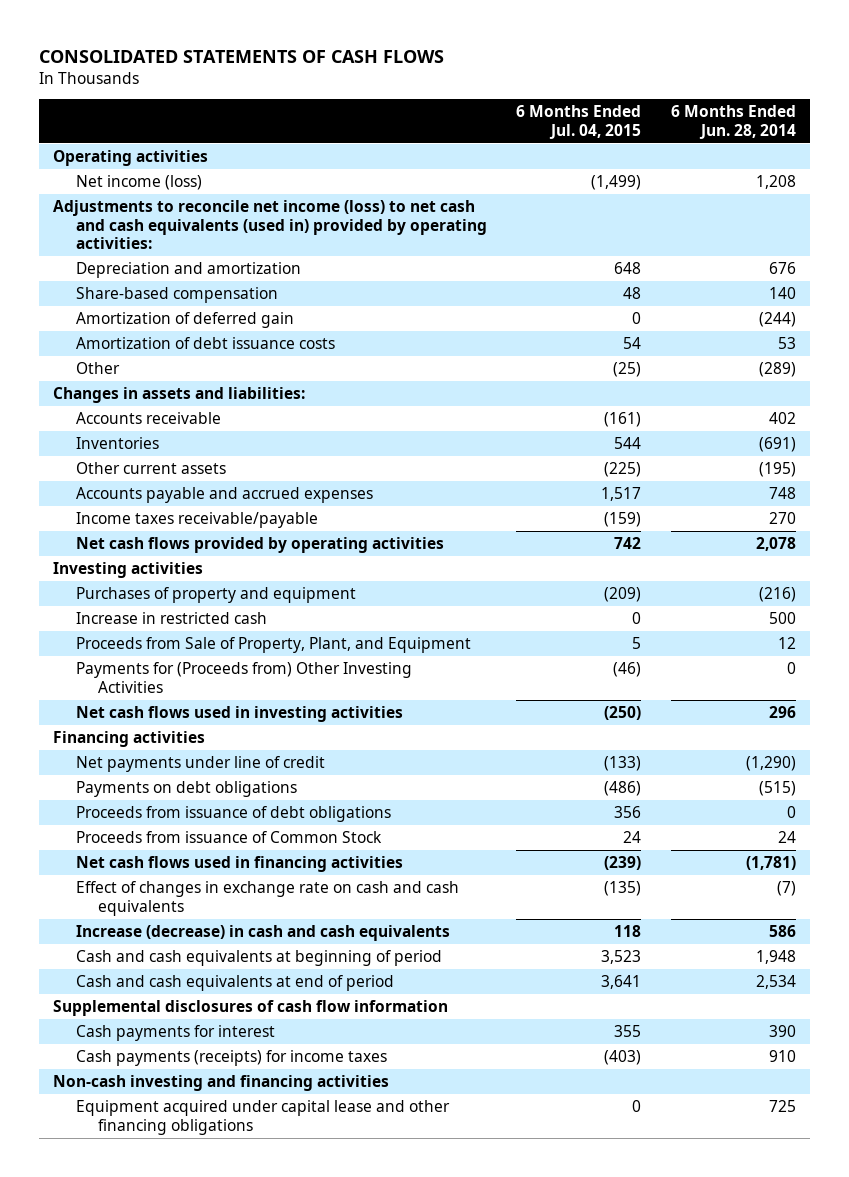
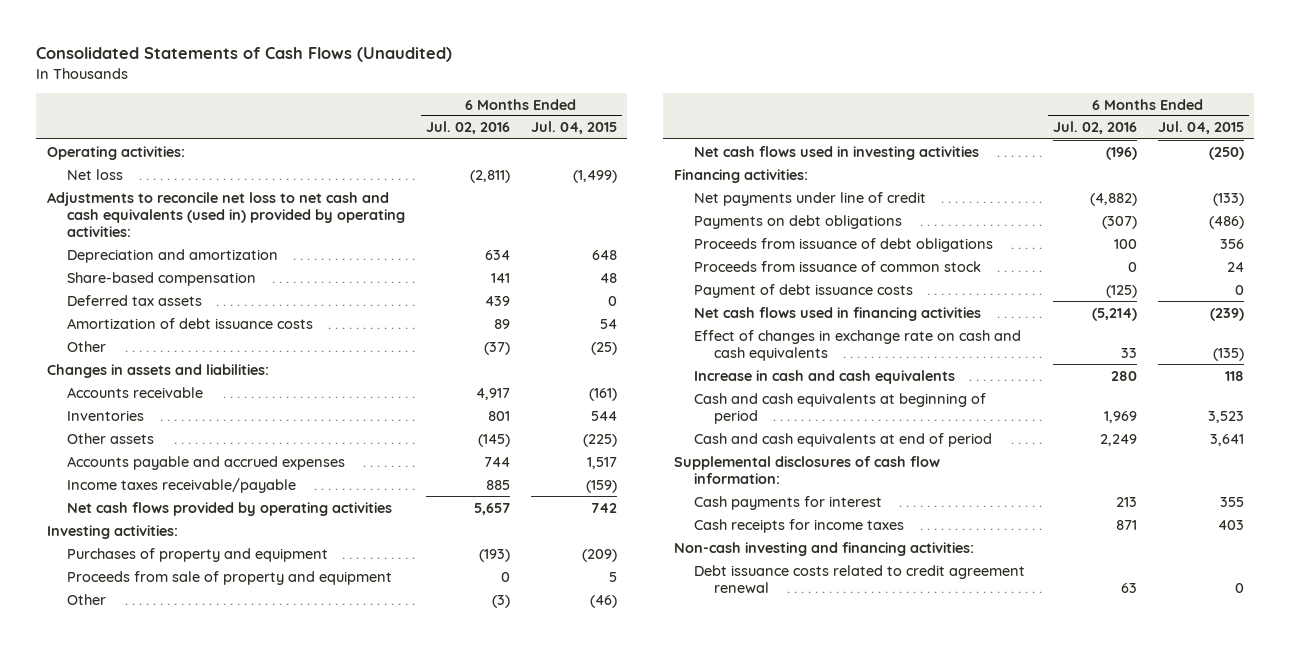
[38,49,444,63] CONSOLIDATED STATEMENTS OF CASH FLOWS -> [36,46,453,62] Consolidated Statements of Cash Flows (Unaudited)
[670,105,796,139] 6 Months Ended Jun. 28, 2014 -> none
none -> [425,121,510,135] Jul. 02, 2016
[53,150,209,167] Operating activities -> [46,145,185,160] Operating activities:
[75,175,202,191] Net income (loss) -> [67,168,124,180] Net loss
[53,200,487,250] Adjustments to reconcile net income (loss) to net cash and cash equivalents (used in) provided by operating activities: -> [46,191,406,237] Adjustments to reconcile net loss to net cash and cash equivalents (used in) provided by operating activities:
[75,312,294,329] Amortization of deferred gain -> none
none -> [67,294,203,306] Deferred tax assets
[75,462,226,475] Other current assets -> [67,432,155,444] Other assets
[53,562,204,579] Investing activities -> [46,524,178,539] Investing activities:
[75,612,267,625] Increase in restricted cash -> none
[75,662,412,693] Payments for (Proceeds from) Other Investing Activities -> none
[75,637,471,654] Proceeds from Sale of Property, Plant, and Equipment -> [67,570,393,585] Proceeds from sale of property and equipment
none -> [67,593,107,605] Other
[53,731,206,748] Financing activities -> [673,168,808,183] Financing activities:
[75,831,382,844] Proceeds from issuance of Common Stock -> [693,260,981,272] Proceeds from issuance of common stock
none -> [693,283,913,298] Payment of debt issuance costs
[75,925,450,942] Increase (decrease) in cash and cash equivalents -> [693,369,955,384] Increase in cash and cash equivalents
[53,1000,449,1017] Supplemental disclosures of cash flow information -> [673,455,940,484] Supplemental disclosures of cash flow information:
[75,1100,450,1135] Equipment acquired under capital lease and other financing obligations -> none
[75,1050,387,1067] Cash payments (receipts) for income taxes -> [693,518,904,533] Cash receipts for income taxes
[604,1050,642,1066] (403) -> [1217,519,1244,530] 403
[53,1075,390,1092] Non-cash investing and financing activities -> [673,541,974,556] Non-cash investing and financing activities:
none -> [693,564,1025,593] Debt issuance costs related to credit agreement renewal

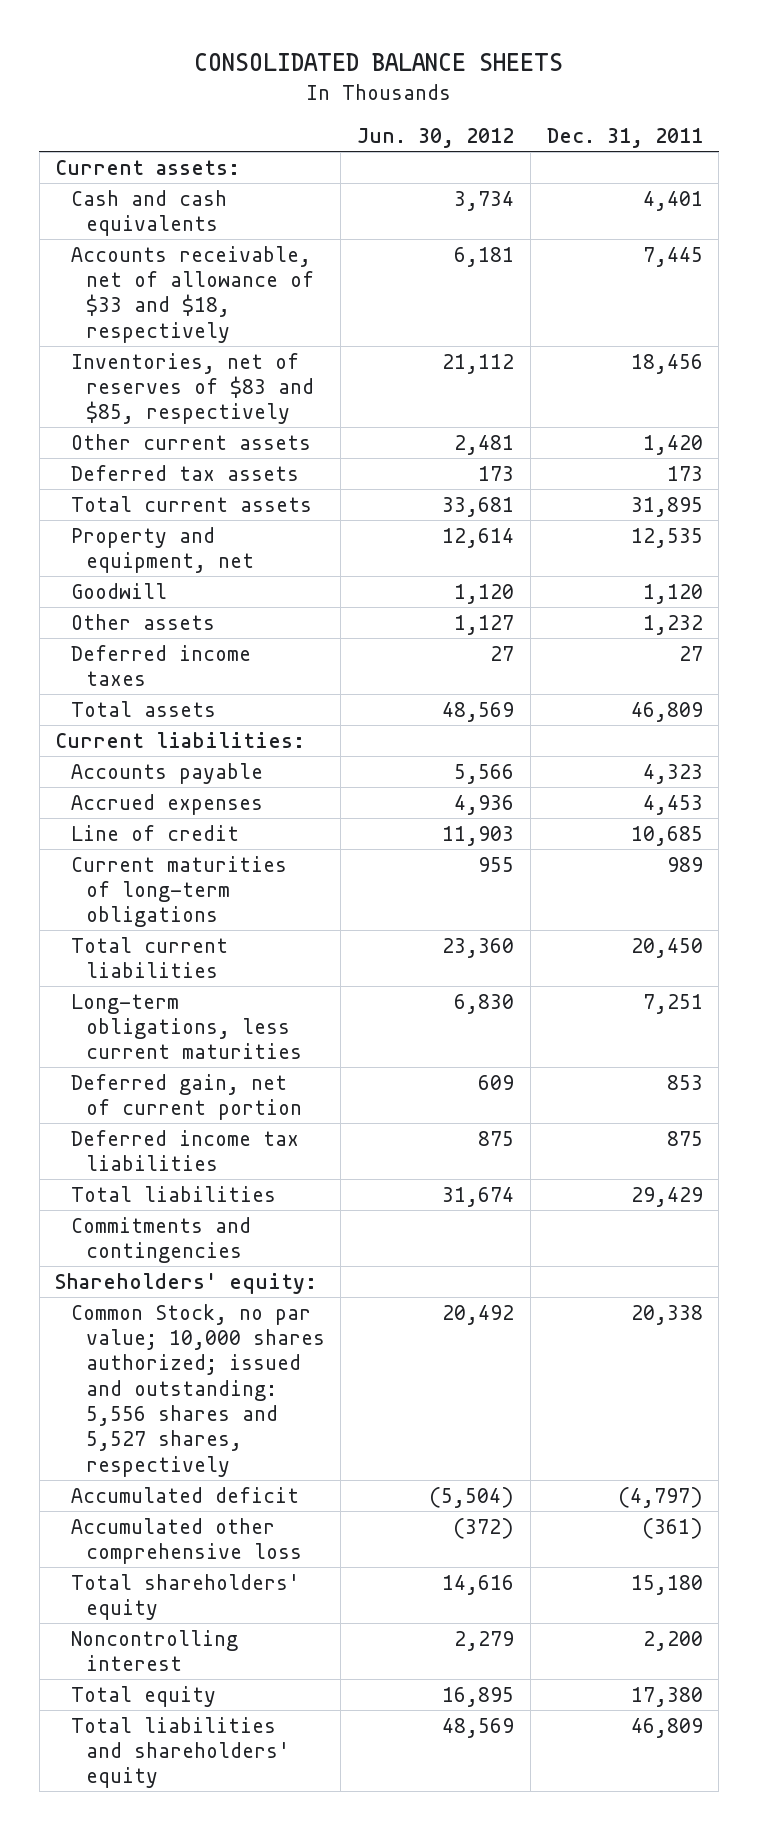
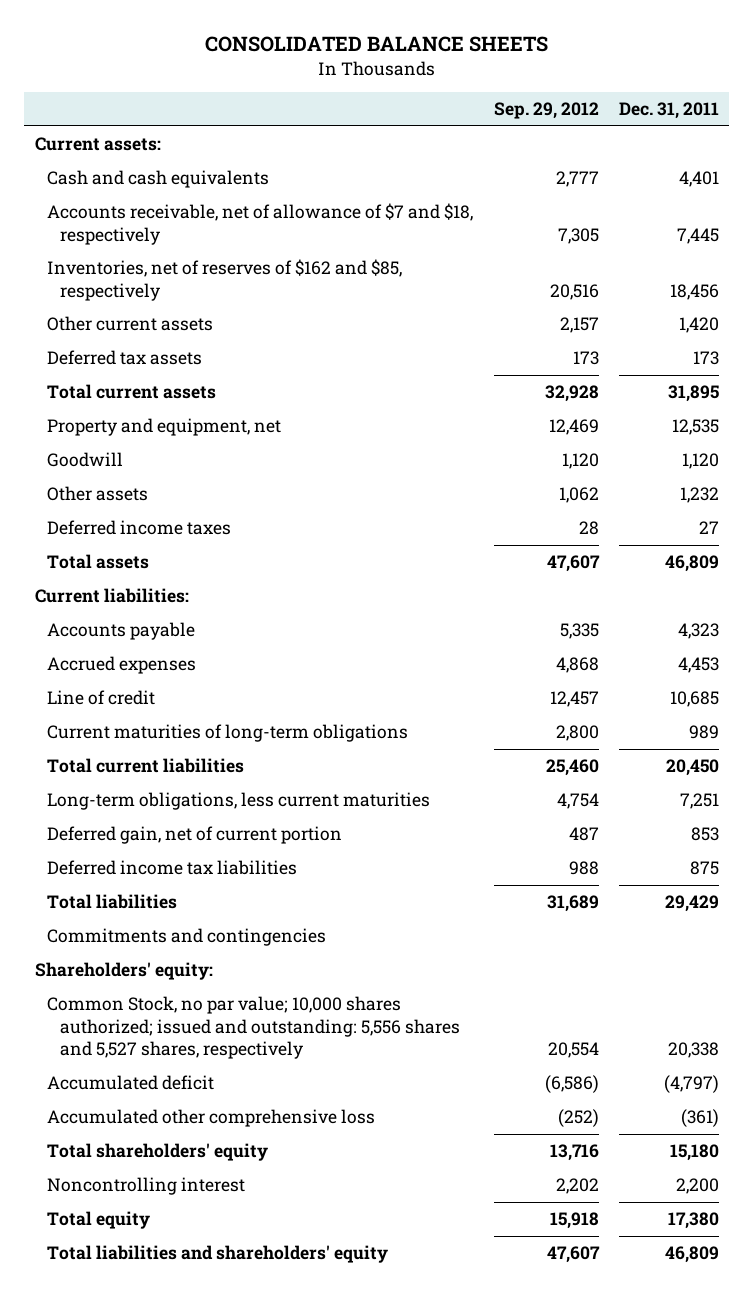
[357,127,515,148] Jun. 30, 2012 -> none
none -> [493,102,599,120] Sep. 29, 2012
[70,245,314,343] Accounts receivable, net of allowance of $33 and $18, respectively -> [47,203,474,245] Accounts receivable, net of allowance of $7 and $18, respectively
[70,352,314,425] Inventories, net of reserves of $83 and $85, respectively -> [47,259,403,301] Inventories, net of reserves of $162 and $85, respectively

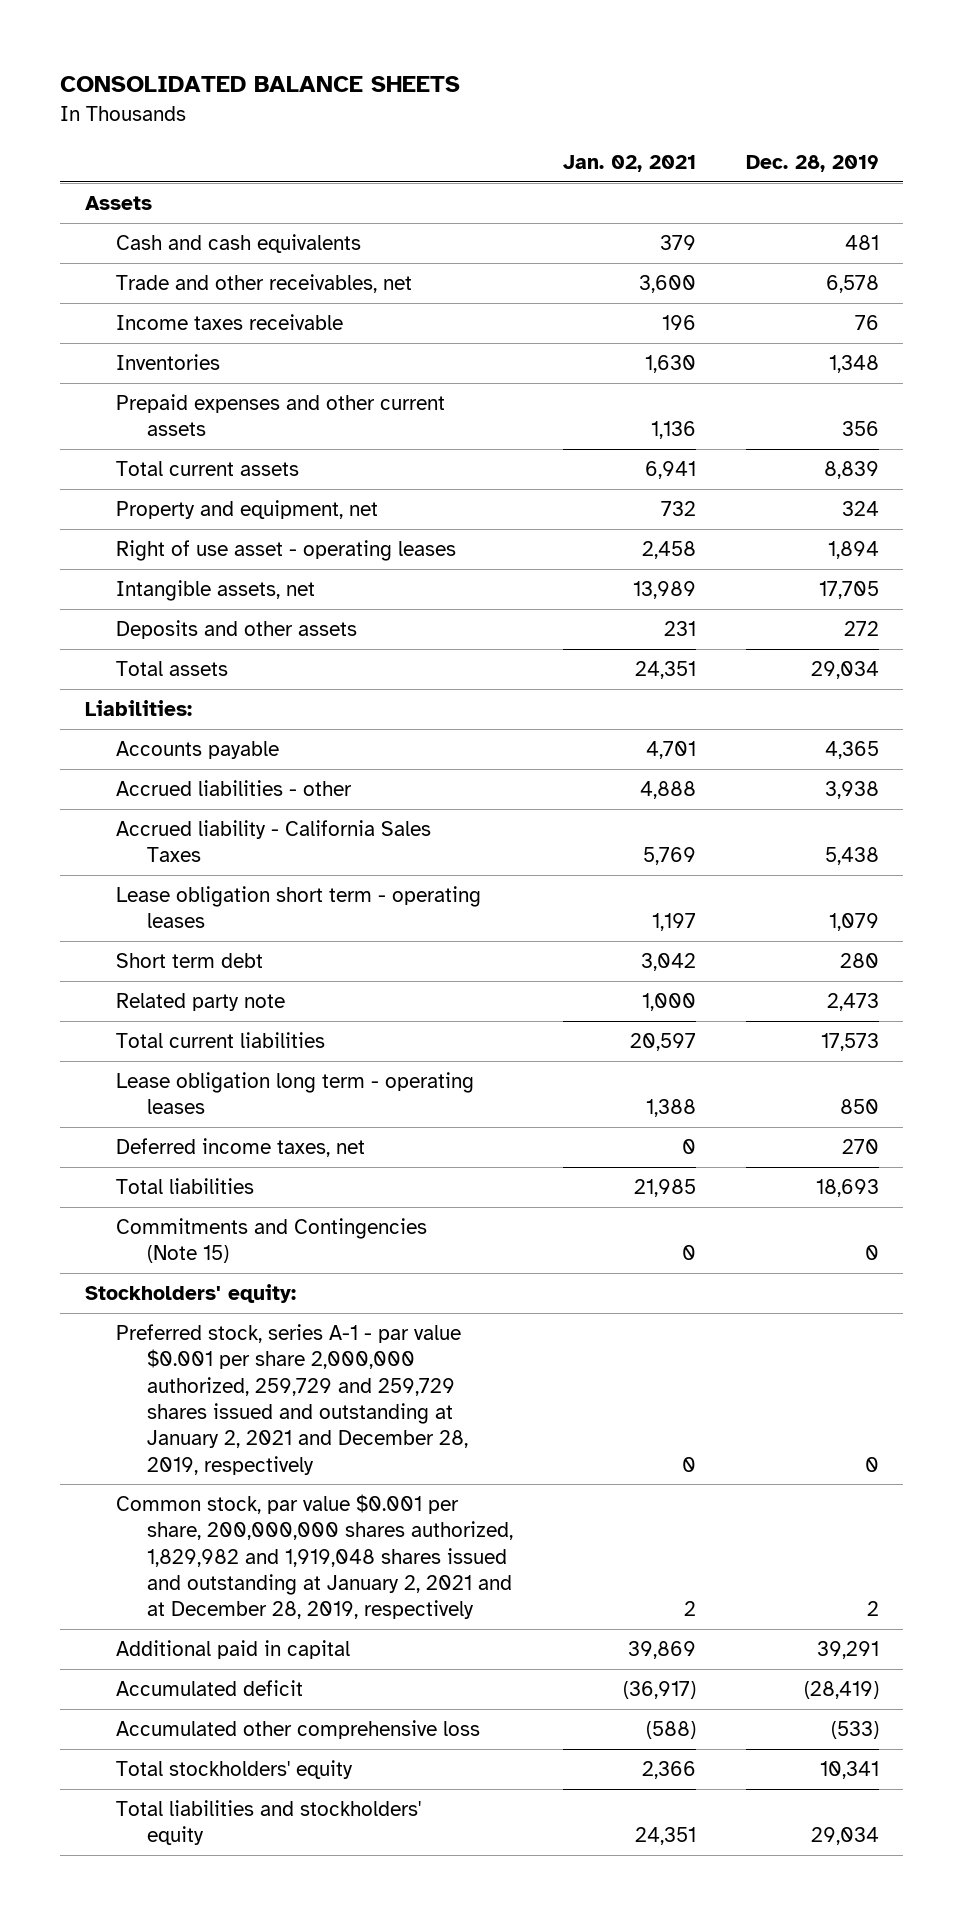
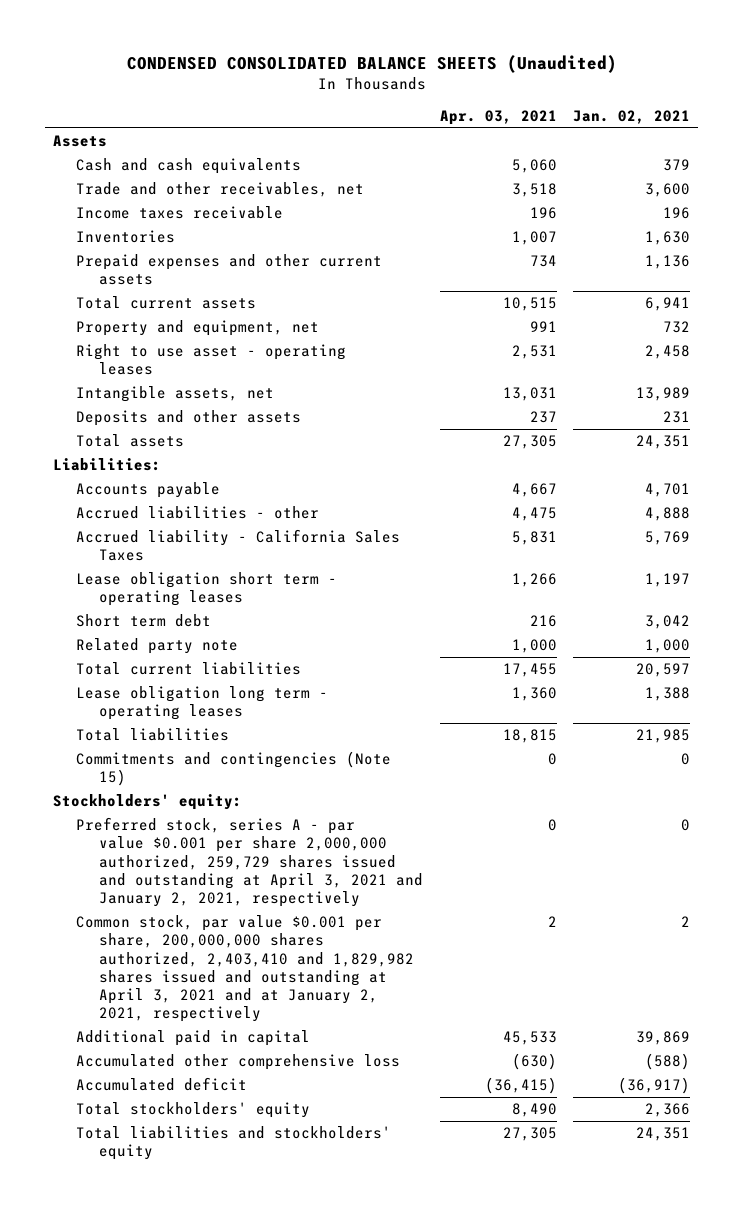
[59,76,460,93] CONSOLIDATED BALANCE SHEETS -> [126,54,617,73] CONDENSED CONSOLIDATED BALANCE SHEETS (Unaudited)
[745,154,879,172] Dec. 28, 2019 -> none
none -> [439,110,557,126] Apr. 03, 2021
[115,540,456,562] Right of use asset - operating leases -> [76,344,347,376] Right to use asset - operating leases
[115,1138,365,1158] Deferred income taxes, net -> none
[115,1218,427,1264] Commitments and Contingencies (Note 15) -> [76,751,392,787] Commitments and contingencies (Note 15)
[115,1324,468,1475] Preferred stock, series A-1 - par value $0.001 per share 2,000,000 authorized, 259,729 and 259,729 shares issued and outstanding at January 2, 2021 and December 28, 2019, respectively -> [76,817,424,907] Preferred stock, series A - par value $0.001 per share 2,000,000 authorized, 259,729 shares issued and outstanding at April 3, 2021 and January 2, 2021, respectively
[115,1494,513,1620] Common stock, par value $0.001 per share, 200,000,000 shares authorized, 1,829,982 and 1,919,048 shares issued and outstanding at January 2, 2021 and at December 28, 2019, respectively -> [76,915,415,1022] Common stock, par value $0.001 per share, 200,000,000 shares authorized, 2,403,410 and 1,829,982 shares issued and outstanding at April 3, 2021 and at January 2, 2021, respectively
[115,1680,303,1697] Accumulated deficit -> [76,1077,248,1092] Accumulated deficit

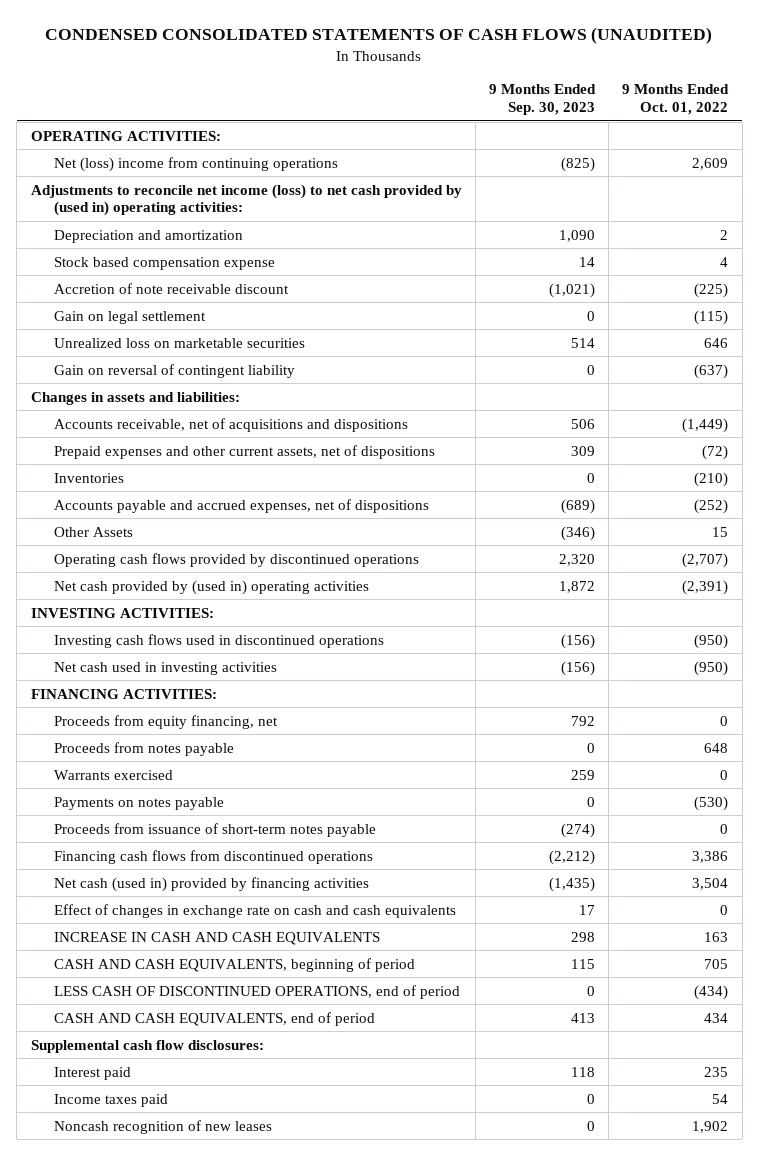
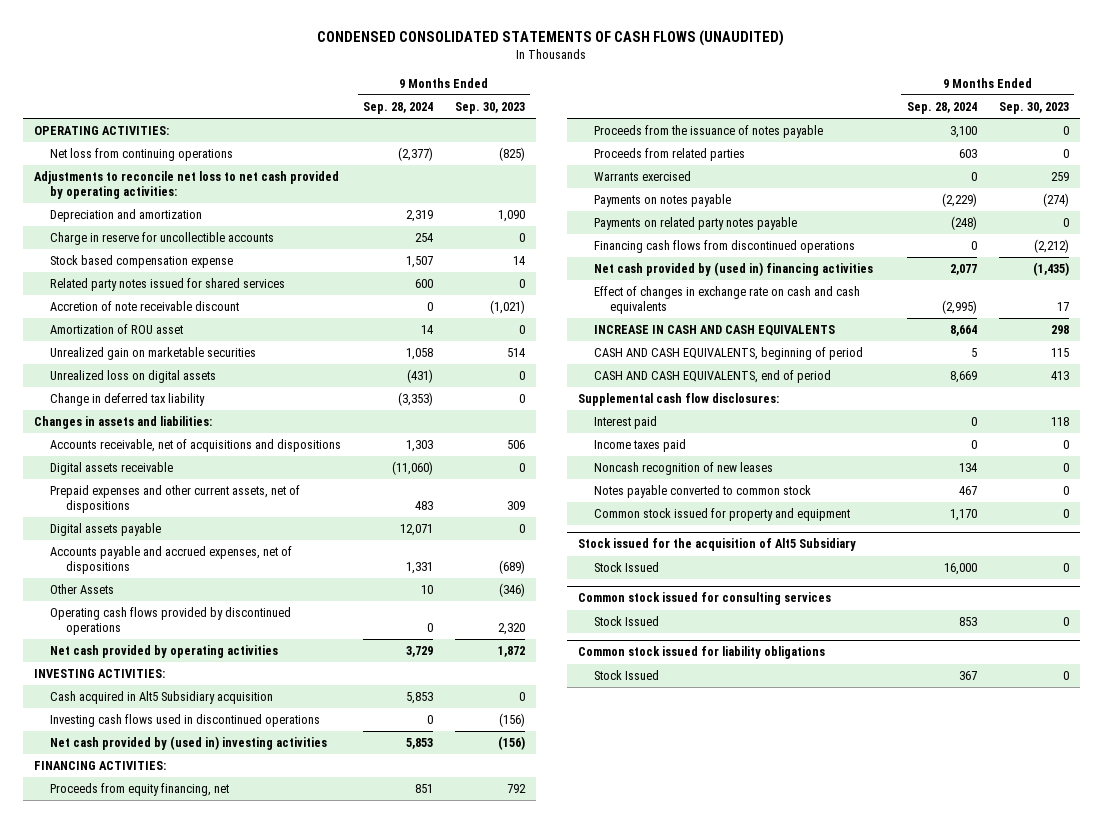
[622,84,730,116] 9 Months Ended Oct. 01, 2022 -> none
none -> [363,101,434,114] Sep. 28, 2024
[54,156,339,172] Net (loss) income from continuing operations -> [50,148,234,162] Net loss from continuing operations
[30,183,462,217] Adjustments to reconcile net income (loss) to net cash provided by (used in) operating activities: -> [34,171,340,199] Adjustments to reconcile net loss to net cash provided by operating activities:
none -> [50,232,275,246] Charge in reserve for uncollectible accounts
none -> [50,278,286,292] Related party notes issued for shared services
[54,310,207,324] Gain on legal settlement -> none
[54,363,296,378] Gain on reversal of contingent liability -> none
none -> [50,324,184,335] Amortization of ROU asset
[54,337,306,348] Unrealized loss on marketable securities -> [50,347,257,361] Unrealized gain on marketable securities
none -> [50,370,217,384] Unrealized loss on digital assets
none -> [50,393,206,407] Change in deferred tax liability
none -> [50,462,174,476] Digital assets receivable
[54,472,125,483] Inventories -> none
none -> [50,523,162,537] Digital assets payable
[54,579,370,595] Net cash provided by (used in) operating activities -> [50,645,279,659] Net cash provided by operating activities
none -> [50,691,274,705] Cash acquired in Alt5 Subsidiary acquisition
[54,661,278,675] Net cash used in investing activities -> [50,736,328,751] Net cash provided by (used in) investing activities
[54,741,235,756] Proceeds from notes payable -> [593,125,823,139] Proceeds from the issuance of notes payable
none -> [593,148,745,162] Proceeds from related parties
[54,822,377,837] Proceeds from issuance of short-term notes payable -> none
[586,796,595,807] 0 -> [1042,193,1069,208] (274)
none -> [593,217,797,231] Payments on related party notes payable
[54,876,370,892] Net cash (used in) provided by financing activities -> [593,262,873,277] Net cash provided by (used in) financing activities
[54,984,461,999] LESS CASH OF DISCONTINUED OPERATIONS, end of period -> none
none -> [593,485,811,499] Notes payable converted to common stock
none -> [593,508,850,522] Common stock issued for property and equipment
none -> [577,538,856,552] Stock issued for the acquisition of Alt5 Subsidiary
none -> [593,562,659,573] Stock Issued
none -> [577,592,831,606] Common stock issued for consulting services
none -> [593,616,659,627] Stock Issued
none -> [577,646,825,660] Common stock issued for liability obligations
none -> [593,670,659,681] Stock Issued

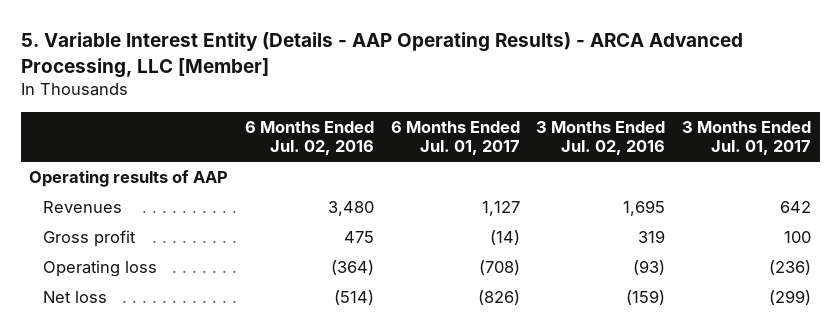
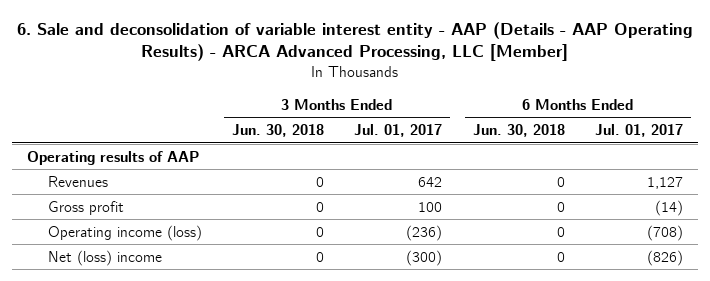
[20,31,743,78] 5. Variable Interest Entity (Details - AAP Operating Results) - ARCA Advanced Processing, LLC [Member] -> [16,21,693,62] 6. Sale and deconsolidation of variable interest entity - AAP (Details - AAP Operating Results) - ARCA Advanced Processing, LLC [Member]
[244,120,374,156] 6 Months Ended Jul. 02, 2016 -> none
[536,120,666,156] 3 Months Ended Jul. 02, 2016 -> none
none -> [231,124,324,138] Jun. 30, 2018
none -> [472,124,565,138] Jun. 30, 2018
[42,259,157,277] Operating loss -> [47,224,202,241] Operating income (loss)
[42,290,107,303] Net loss -> [47,249,162,266] Net (loss) income
[769,289,812,305] (299) -> [406,249,443,266] (300)

